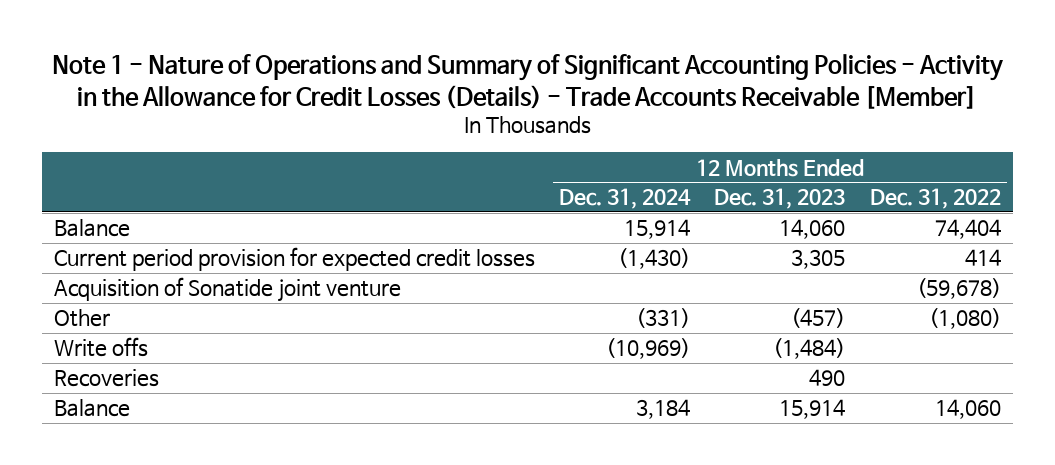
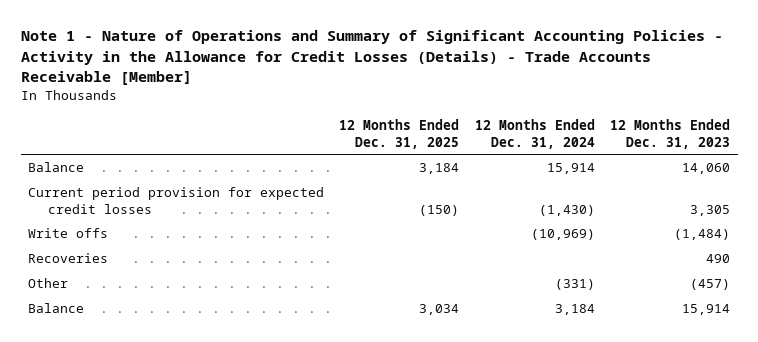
[869,188,1001,210] Dec. 31, 2022 -> none
none -> [339,119,460,149] 12 Months Ended Dec. 31, 2025
[53,277,401,303] Acquisition of Sonatide joint venture -> none
[53,309,110,328] Other -> [28,278,69,289] Other

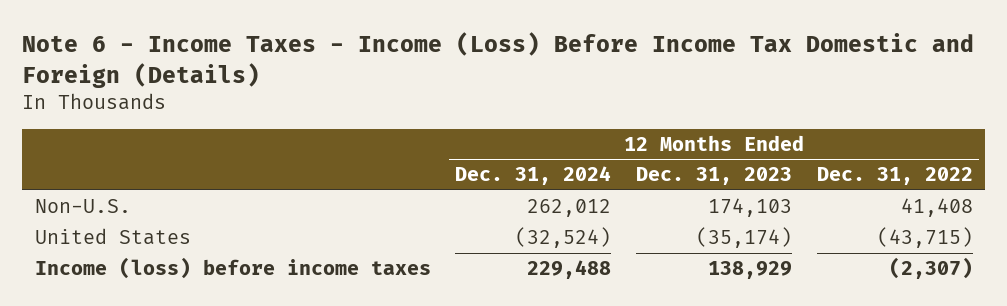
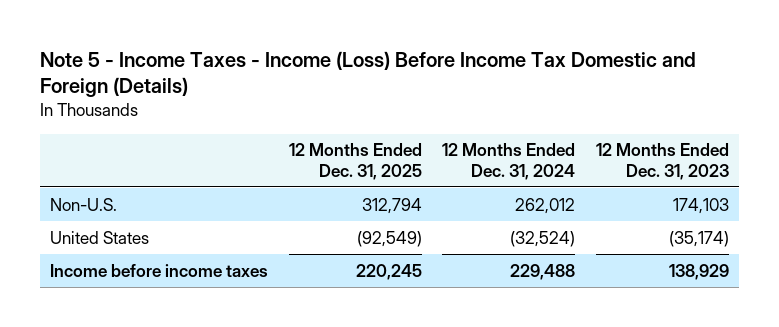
[22,32,975,88] Note 6 - Income Taxes - Income (Loss) Before Income Tax Domestic and Foreign (Details) -> [39,50,696,98] Note 5 - Income Taxes - Income (Loss) Before Income Tax Domestic and Foreign (Details)
[816,167,973,186] Dec. 31, 2022 -> none
none -> [288,143,422,180] 12 Months Ended Dec. 31, 2025
[34,257,431,280] Income (loss) before income taxes -> [50,263,269,277] Income before income taxes

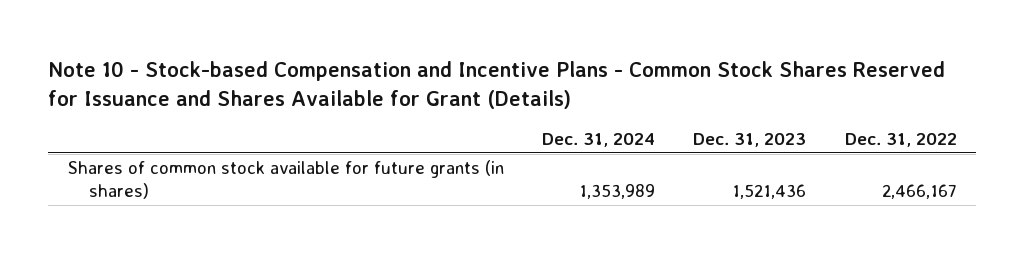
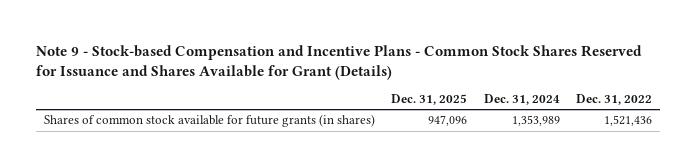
[48,61,946,110] Note 10 - Stock-based Compensation and Incentive Plans - Common Stock Shares Reserved for Issuance and Shares Available for Grant (Details) -> [35,44,642,80] Note 9 - Stock-based Compensation and Incentive Plans - Common Stock Shares Reserved for Issuance and Shares Available for Grant (Details)
[693,133,807,148] Dec. 31, 2023 -> none
none -> [391,93,468,105] Dec. 31, 2025
[881,184,957,200] 2,466,167 -> [604,115,653,127] 1,521,436

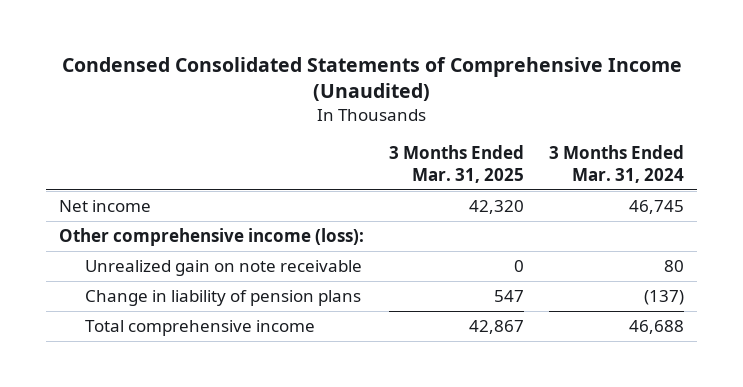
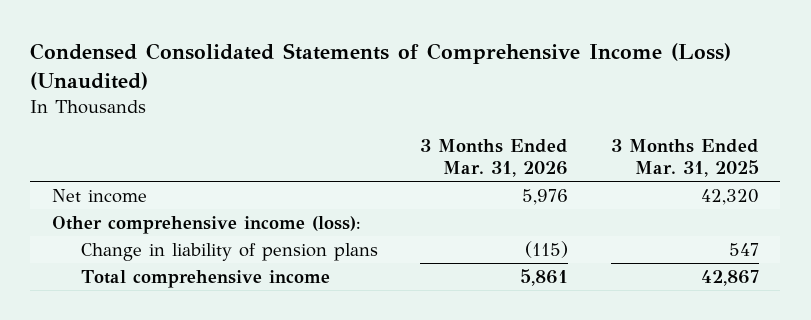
[61,57,682,102] Condensed Consolidated Statements of Comprehensive Income (Unaudited) -> [30,43,732,91] Condensed Consolidated Statements of Comprehensive Income (Loss) (Unaudited)
[549,144,685,183] 3 Months Ended Mar. 31, 2024 -> none
none -> [420,139,569,177] 3 Months Ended Mar. 31, 2026
[84,260,362,277] Unrealized gain on note receivable -> none

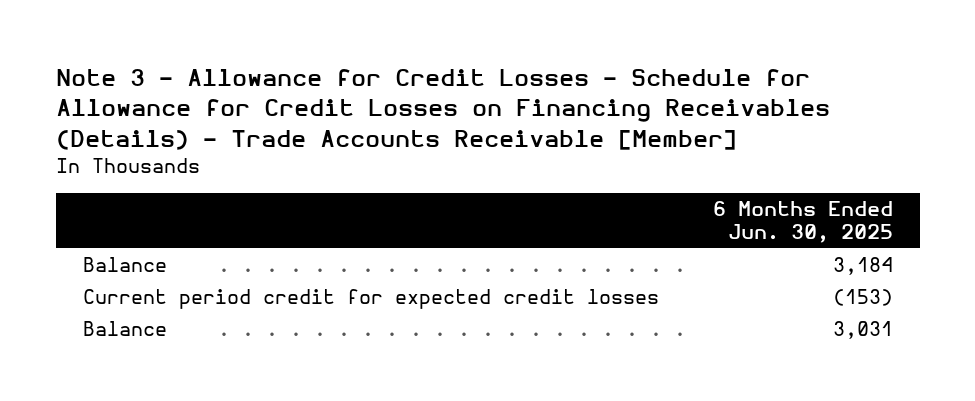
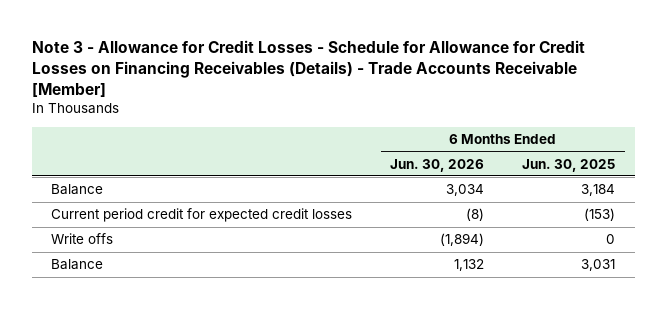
none -> [390,158,485,172] Jun. 30, 2026
none -> [51,233,114,245] Write offs

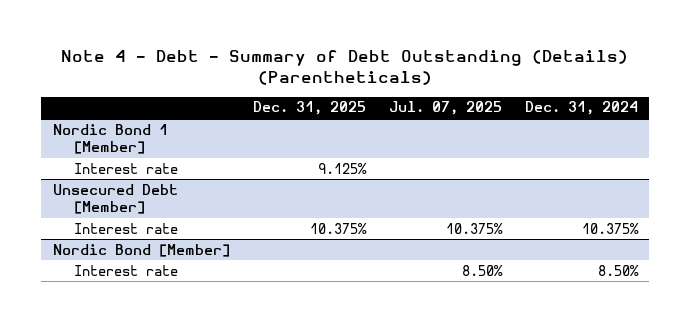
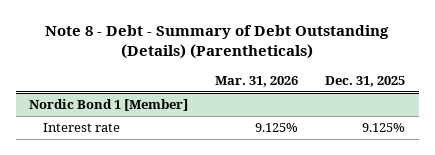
[61,50,629,86] Note 4 - Debt - Summary of Debt Outstanding (Details) (Parentheticals) -> [45,24,390,60] Note 8 - Debt - Summary of Debt Outstanding (Details) (Parentheticals)
[388,101,502,116] Jul. 07, 2025 -> none
[524,101,638,116] Dec. 31, 2024 -> none
none -> [215,76,299,88] Mar. 31, 2026
[52,183,178,215] Unsecured Debt [Member] -> none
[74,222,179,234] Interest rate -> none
[52,243,230,257] Nordic Bond [Member] -> none
[74,264,179,276] Interest rate -> none

